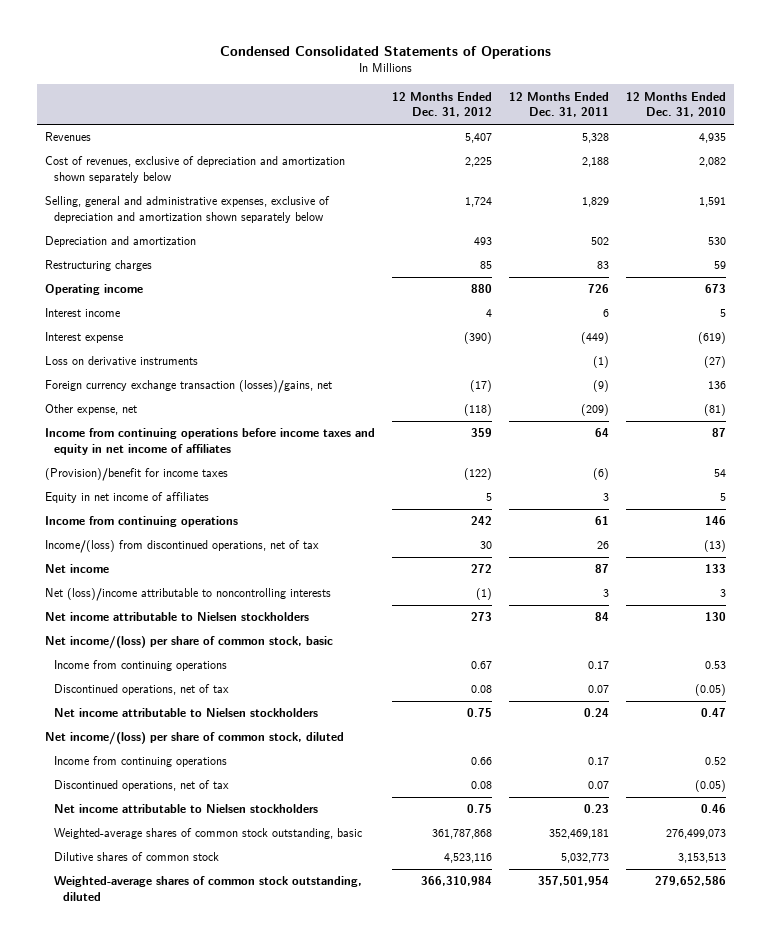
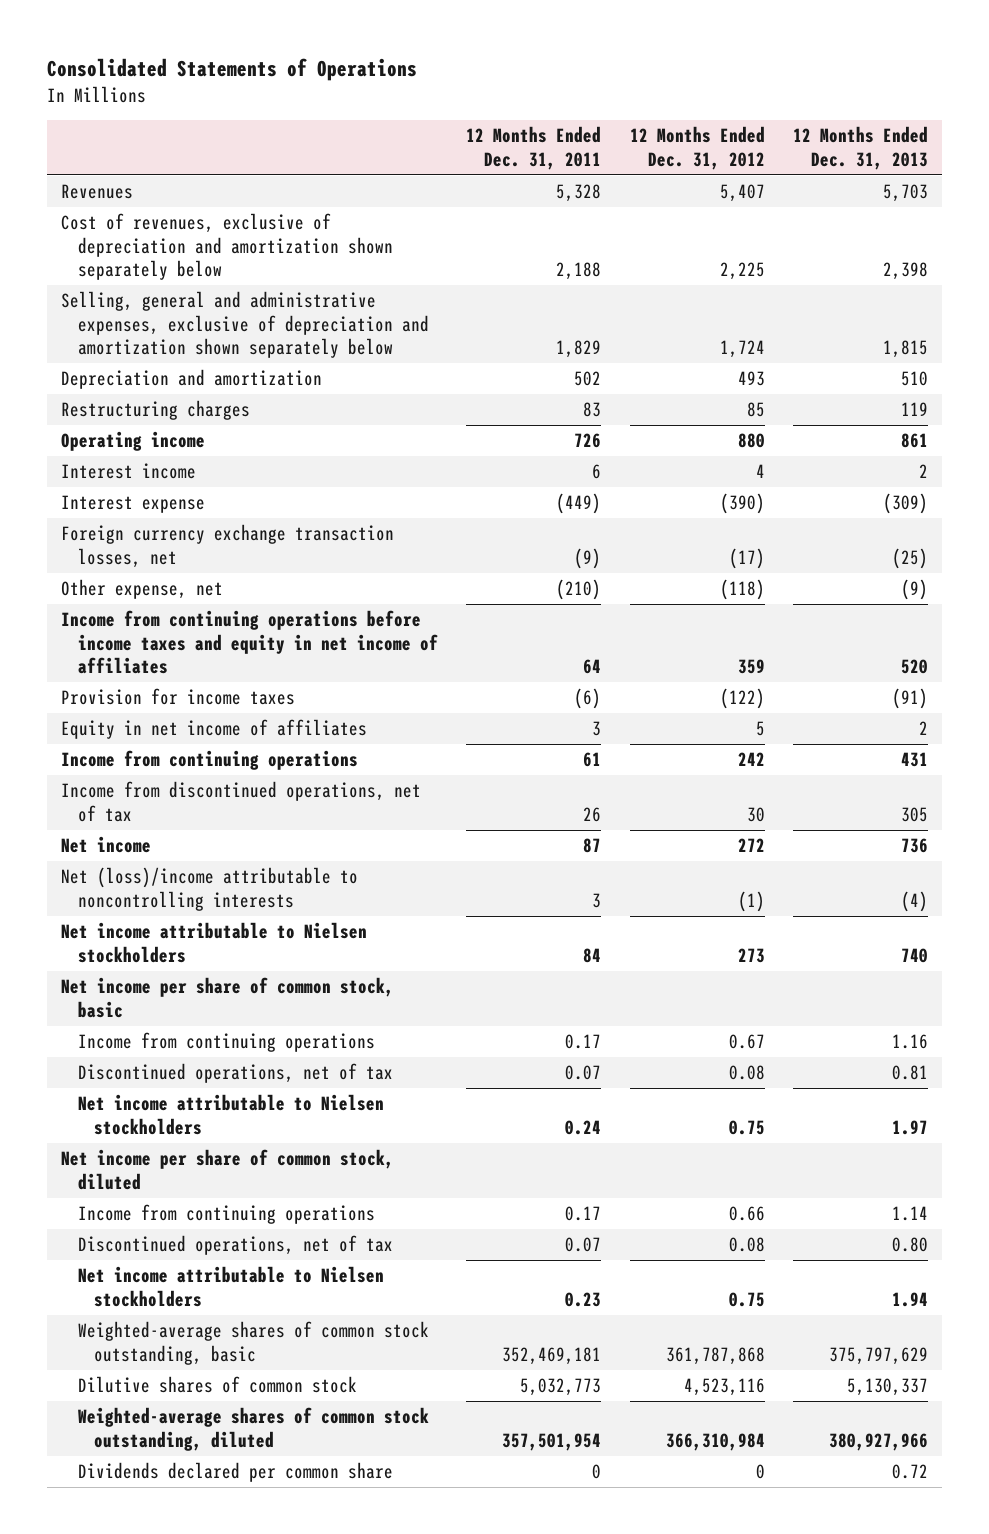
[219,45,551,59] Condensed Consolidated Statements of Operations -> [46,58,417,82] Consolidated Statements of Operations
[625,91,726,118] 12 Months Ended Dec. 31, 2010 -> none
none -> [793,126,929,171] 12 Months Ended Dec. 31, 2013
[45,356,199,366] Loss on derivative instruments -> none
[45,380,333,394] Foreign currency exchange transaction (losses)/gains, net -> [61,524,395,568] Foreign currency exchange transaction losses, net
[580,404,609,417] (209) -> [556,579,602,601] (210)
[45,468,229,482] (Provision)/benefit for income taxes -> [61,688,296,706] Provision for income taxes
[45,540,320,554] Income/(loss) from discontinued operations, net of tax -> [61,781,422,822] Income from discontinued operations, net of tax
[45,636,334,650] Net income/(loss) per share of common stock, basic -> [61,977,395,1018] Net income per share of common stock, basic
[45,732,345,746] Net income/(loss) per share of common stock, diluted -> [61,1149,395,1190] Net income per share of common stock, diluted
none -> [77,1462,393,1483] Dividends declared per common share

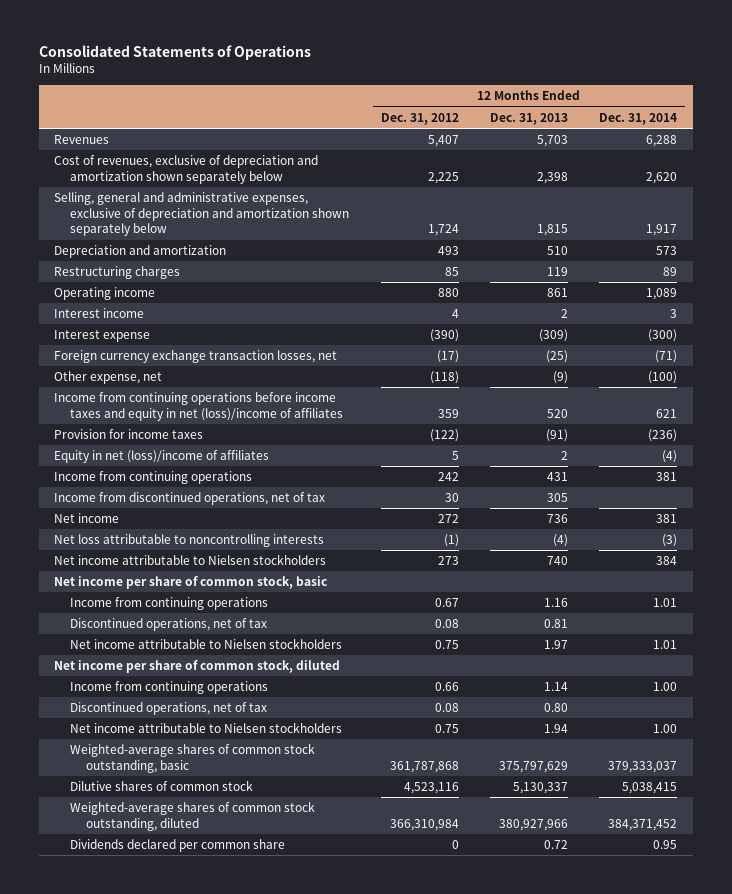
[466,126,602,171] 12 Months Ended Dec. 31, 2011 -> none
none -> [599,112,678,125] Dec. 31, 2014
[61,610,438,675] Income from continuing operations before income taxes and equity in net income of affiliates -> [54,392,344,421] Income from continuing operations before income taxes and equity in net (loss)/income of affiliates
[61,719,368,740] Equity in net income of affiliates -> [54,450,270,464] Equity in net (loss)/income of affiliates
[61,867,359,911] Net (loss)/income attributable to noncontrolling interests -> [54,534,325,548] Net loss attributable to noncontrolling interests

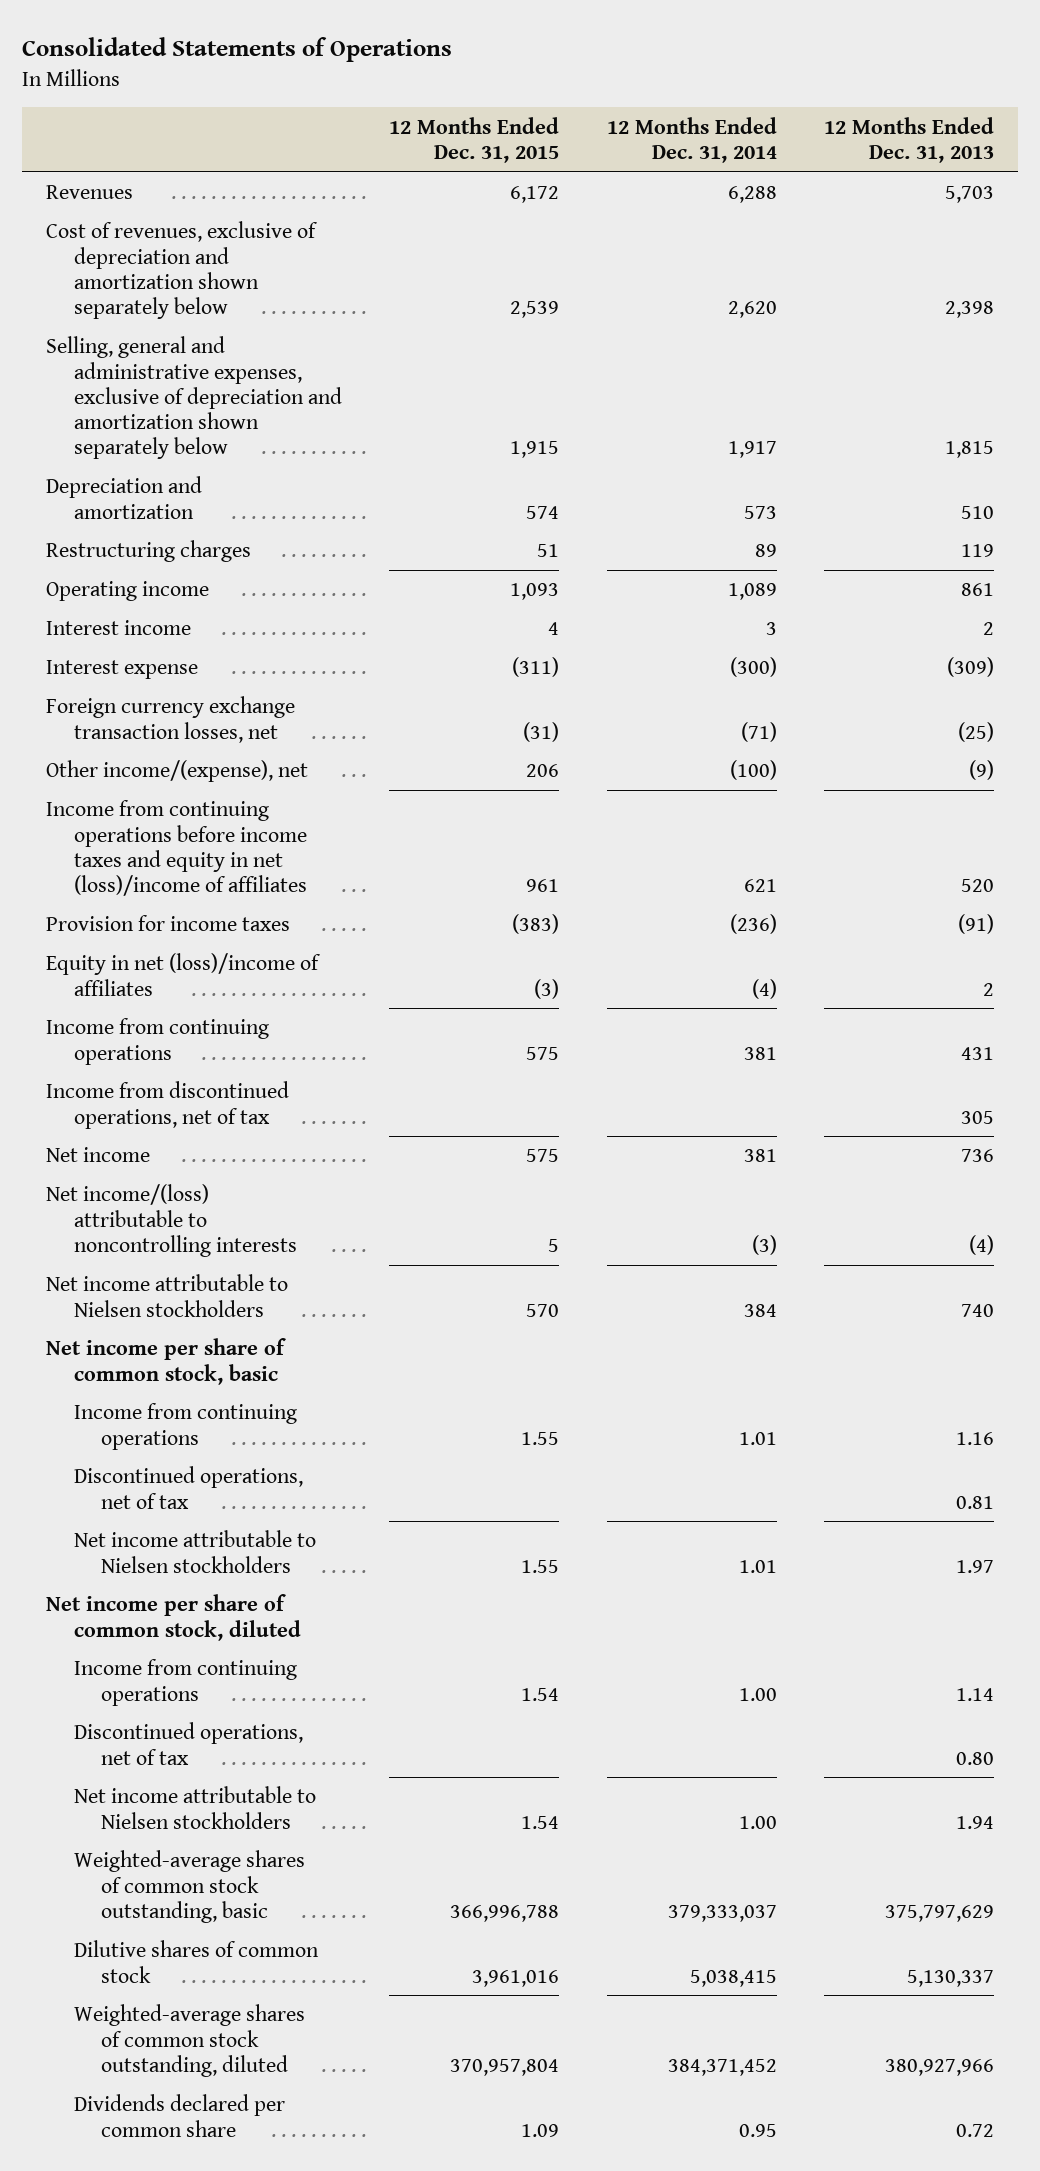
[380,112,459,125] Dec. 31, 2012 -> none
none -> [389,116,560,163] 12 Months Ended Dec. 31, 2015
[54,371,163,385] Other expense, net -> [46,760,309,783] Other income/(expense), net
[54,534,325,548] Net loss attributable to noncontrolling interests -> [46,1184,297,1257] Net income/(loss) attributable to noncontrolling interests

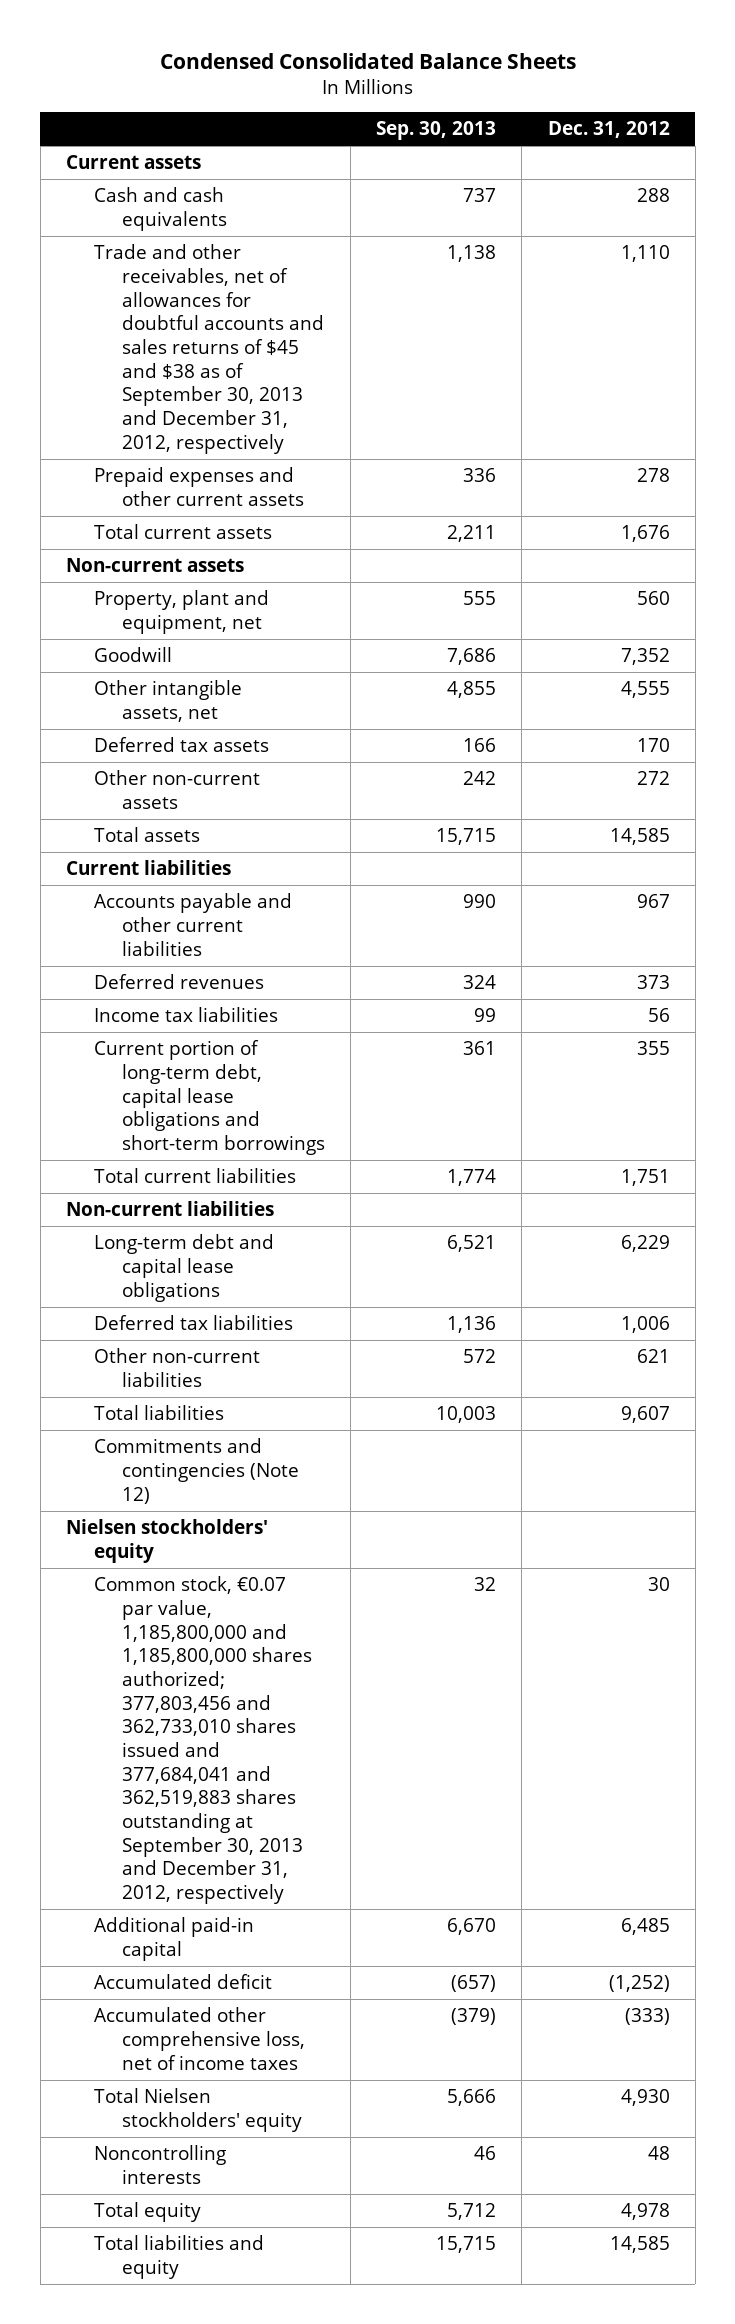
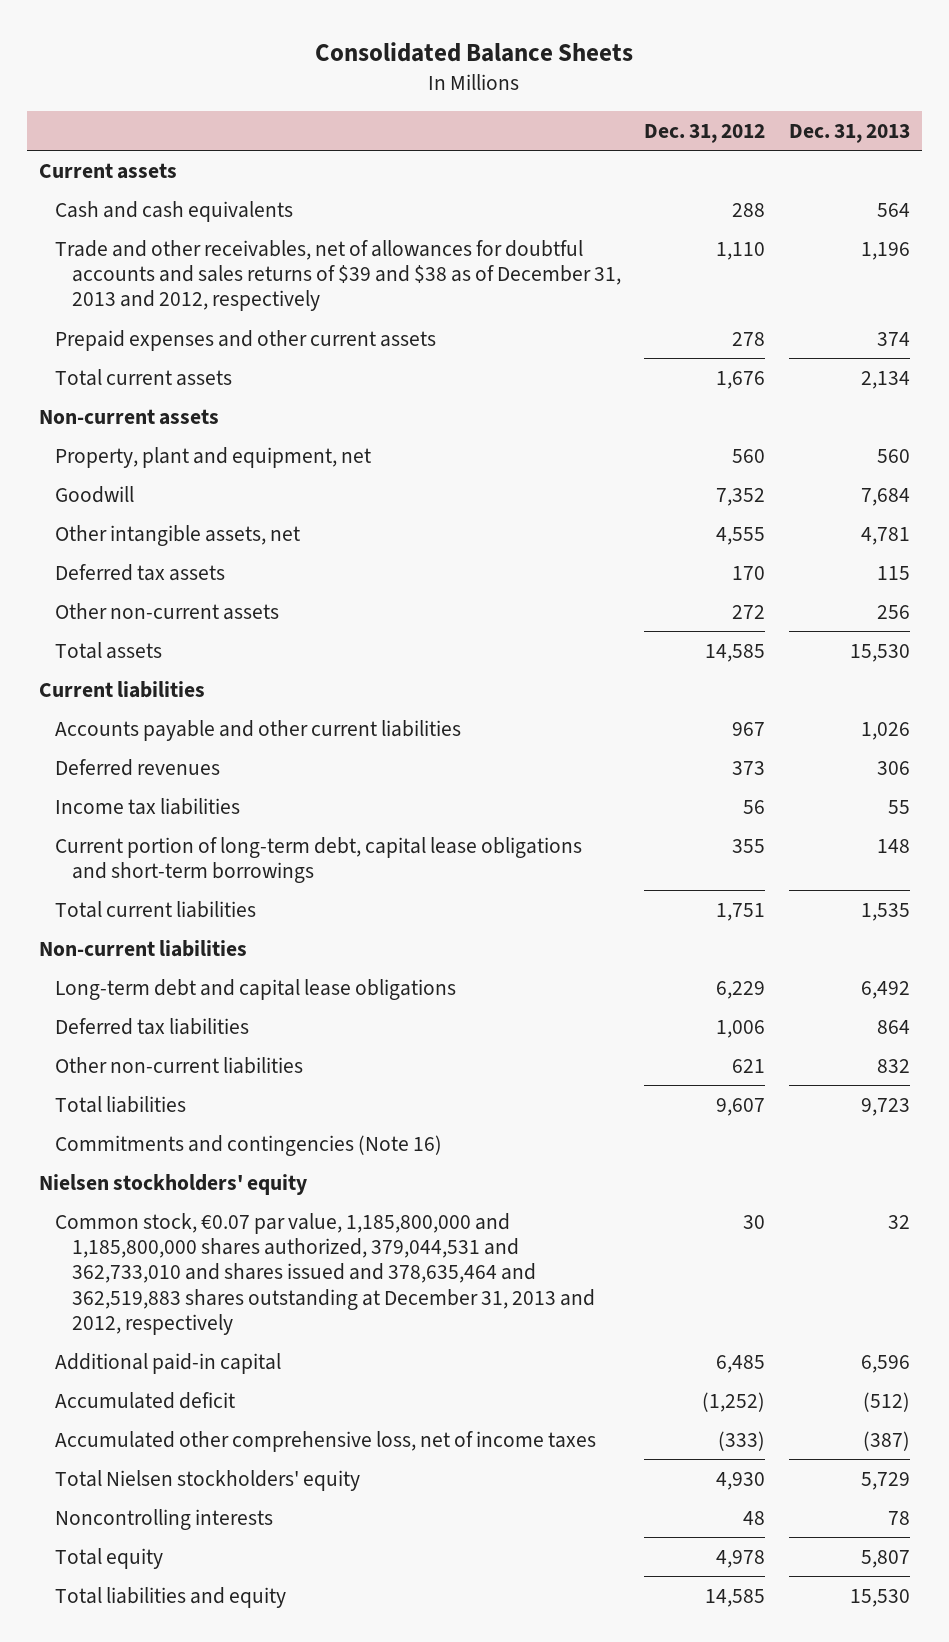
[159,52,576,69] Condensed Consolidated Balance Sheets -> [315,41,634,62] Consolidated Balance Sheets
[376,121,497,141] Sep. 30, 2013 -> none
none -> [788,124,910,144] Dec. 31, 2013
[94,244,325,454] Trade and other receivables, net of allowances for doubtful accounts and sales returns of $45 and $38 as of September 30, 2013 and December 31, 2012, respectively -> [55,239,621,312] Trade and other receivables, net of allowances for doubtful accounts and sales returns of $39 and $38 as of December 31, 2013 and 2012, respectively
[94,1438,300,1504] Commitments and contingencies (Note 12) -> [55,1134,443,1156] Commitments and contingencies (Note 16)
[94,1576,313,1905] Common stock, €0.07 par value, 1,185,800,000 and 1,185,800,000 shares authorized; 377,803,456 and 362,733,010 shares issued and 377,684,041 and 362,519,883 shares outstanding at September 30, 2013 and December 31, 2012, respectively -> [55,1212,595,1335] Common stock, €0.07 par value, 1,185,800,000 and 1,185,800,000 shares authorized, 379,044,531 and 362,733,010 and shares issued and 378,635,464 and 362,519,883 shares outstanding at December 31, 2013 and 2012, respectively

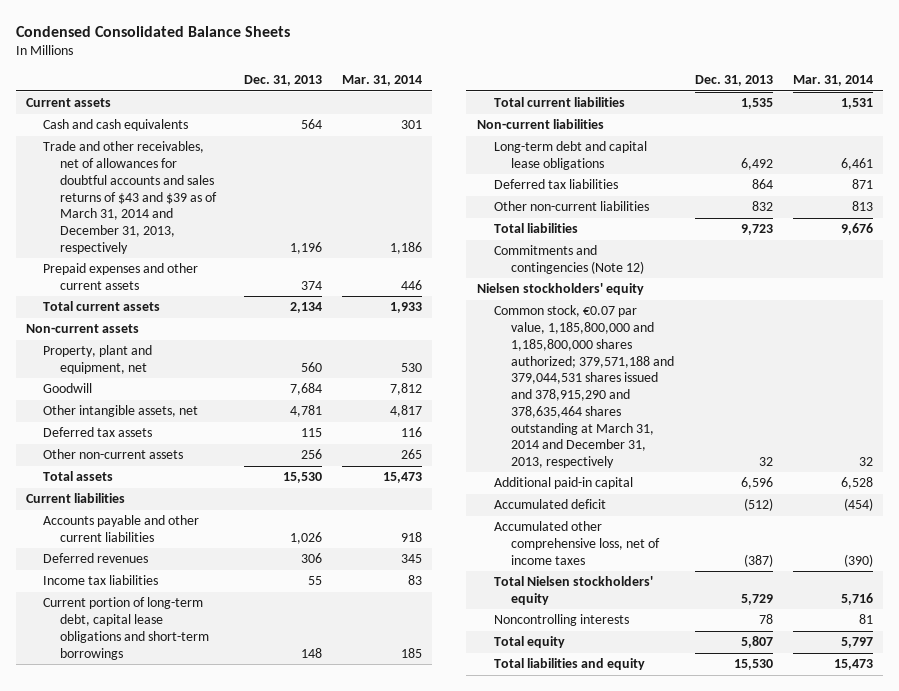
[315,41,634,62] Consolidated Balance Sheets -> [15,25,290,37] Condensed Consolidated Balance Sheets
[644,124,766,144] Dec. 31, 2012 -> none
none -> [342,75,423,87] Mar. 31, 2014
[55,239,621,312] Trade and other receivables, net of allowances for doubtful accounts and sales returns of $39 and $38 as of December 31, 2013 and 2012, respectively -> [43,141,218,254] Trade and other receivables, net of allowances for doubtful accounts and sales returns of $43 and $39 as of March 31, 2014 and December 31, 2013, respectively
[55,1134,443,1156] Commitments and contingencies (Note 16) -> [493,245,645,275] Commitments and contingencies (Note 12)
[55,1212,595,1335] Common stock, €0.07 par value, 1,185,800,000 and 1,185,800,000 shares authorized, 379,044,531 and 362,733,010 and shares issued and 378,635,464 and 362,519,883 shares outstanding at December 31, 2013 and 2012, respectively -> [493,305,675,469] Common stock, €0.07 par value, 1,185,800,000 and 1,185,800,000 shares authorized; 379,571,188 and 379,044,531 shares issued and 378,915,290 and 378,635,464 shares outstanding at March 31, 2014 and December 31, 2013, respectively

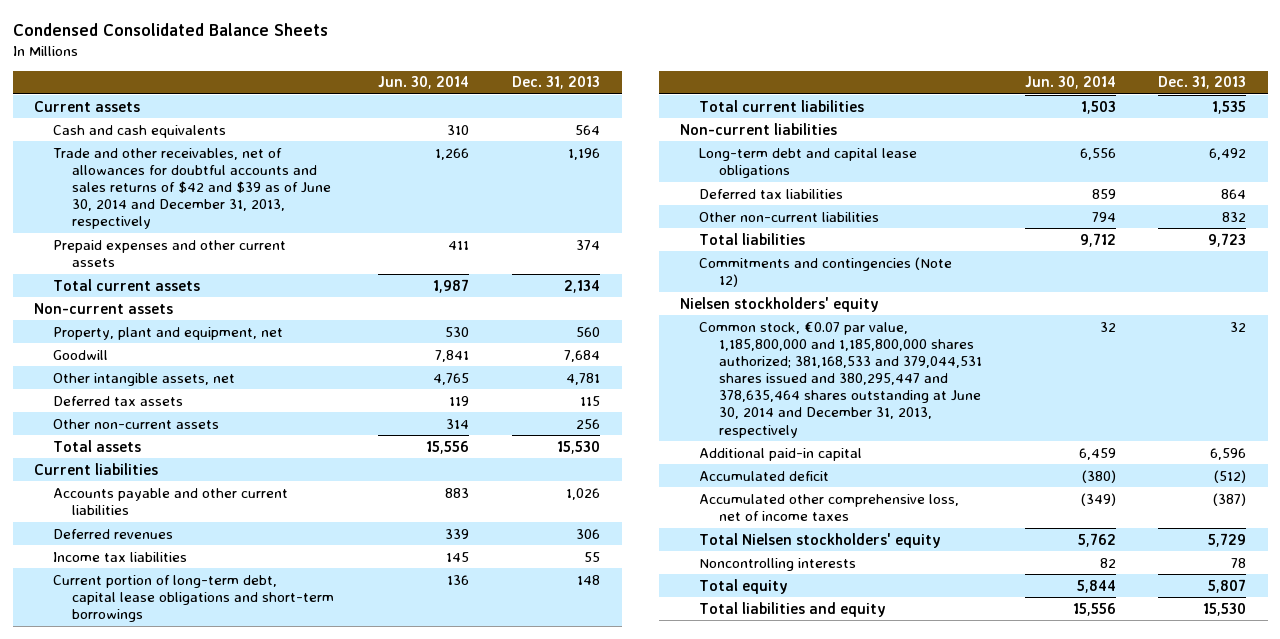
[342,75,423,87] Mar. 31, 2014 -> none
none -> [378,76,470,90] Jun. 30, 2014
[43,141,218,254] Trade and other receivables, net of allowances for doubtful accounts and sales returns of $43 and $39 as of March 31, 2014 and December 31, 2013, respectively -> [53,147,332,230] Trade and other receivables, net of allowances for doubtful accounts and sales returns of $42 and $39 as of June 30, 2014 and December 31, 2013, respectively
[493,305,675,469] Common stock, €0.07 par value, 1,185,800,000 and 1,185,800,000 shares authorized; 379,571,188 and 379,044,531 shares issued and 378,915,290 and 378,635,464 shares outstanding at March 31, 2014 and December 31, 2013, respectively -> [699,321,982,438] Common stock, €0.07 par value, 1,185,800,000 and 1,185,800,000 shares authorized; 381,168,533 and 379,044,531 shares issued and 380,295,447 and 378,635,464 shares outstanding at June 30, 2014 and December 31, 2013, respectively

